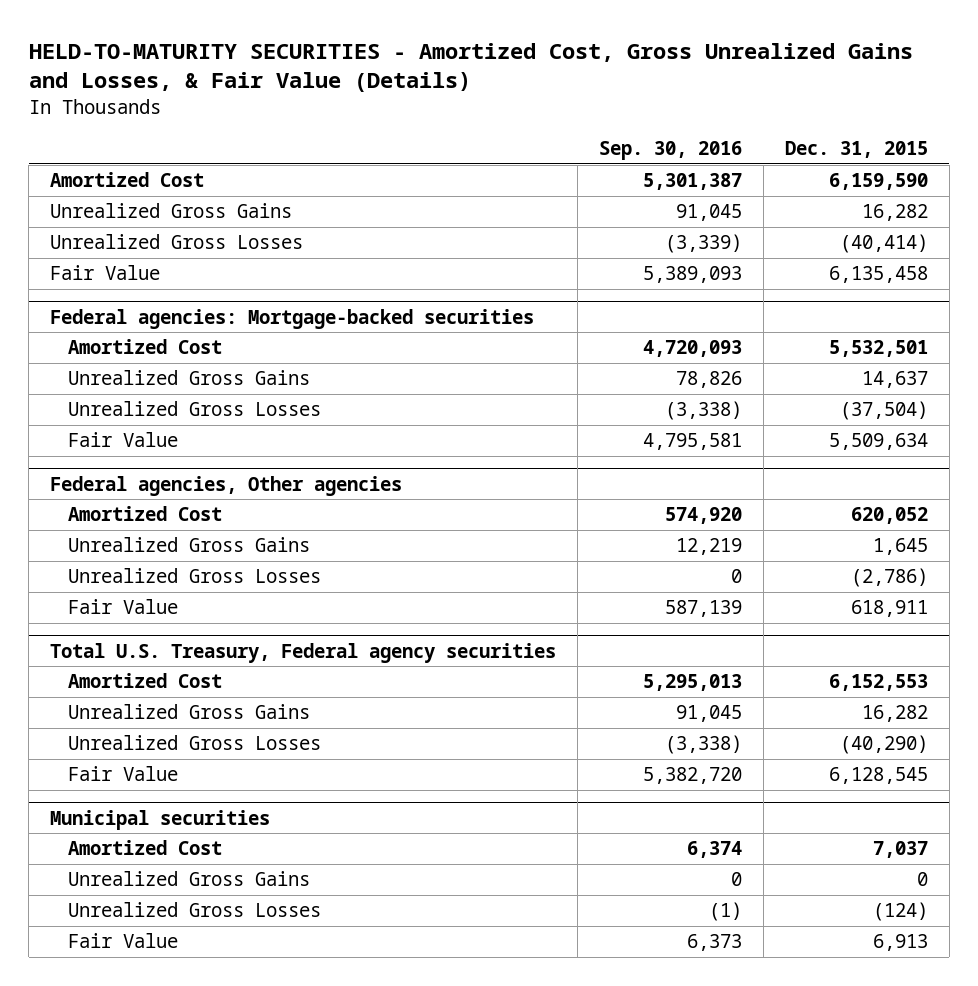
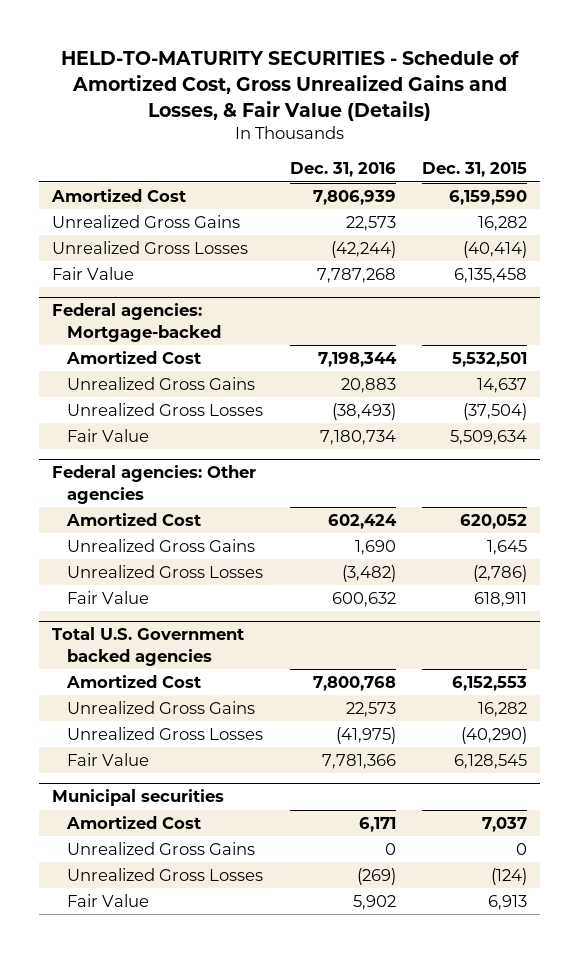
[28,42,913,93] HELD-TO-MATURITY SECURITIES - Amortized Cost, Gross Unrealized Gains and Losses, & Fair Value (Details) -> [60,50,519,121] HELD-TO-MATURITY SECURITIES - Schedule of Amortized Cost, Gross Unrealized Gains and Losses, & Fair Value (Details)
[599,141,743,161] Sep. 30, 2016 -> none
none -> [289,162,396,178] Dec. 31, 2016
[50,308,535,329] Federal agencies: Mortgage-backed securities -> [52,303,222,342] Federal agencies: Mortgage-backed
[50,475,403,496] Federal agencies, Other agencies -> [52,465,257,504] Federal agencies: Other agencies
[50,642,557,663] Total U.S. Treasury, Federal agency securities -> [52,627,245,666] Total U.S. Government backed agencies

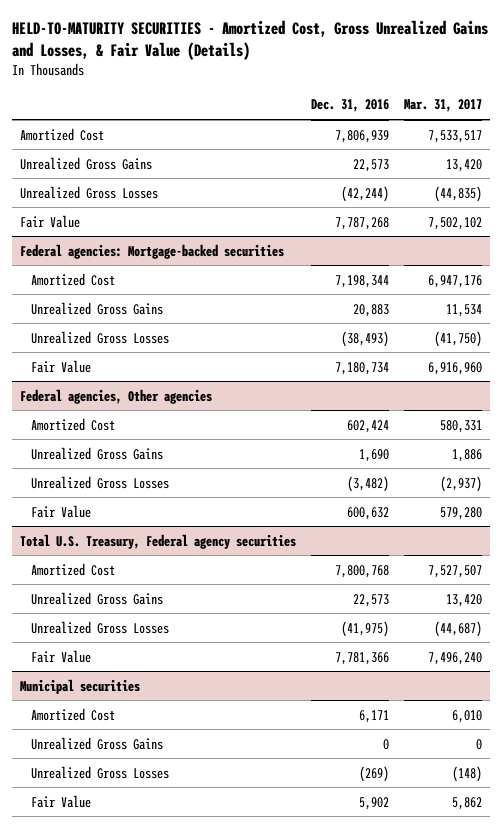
[60,50,519,121] HELD-TO-MATURITY SECURITIES - Schedule of Amortized Cost, Gross Unrealized Gains and Losses, & Fair Value (Details) -> [12,20,489,61] HELD-TO-MATURITY SECURITIES - Amortized Cost, Gross Unrealized Gains and Losses, & Fair Value (Details)
[422,162,528,178] Dec. 31, 2015 -> none
none -> [404,99,483,113] Mar. 31, 2017
[52,303,222,342] Federal agencies: Mortgage-backed -> [19,243,284,259] Federal agencies: Mortgage-backed securities
[52,465,257,504] Federal agencies: Other agencies -> [19,388,212,404] Federal agencies, Other agencies
[52,627,245,666] Total U.S. Government backed agencies -> [19,533,296,549] Total U.S. Treasury, Federal agency securities

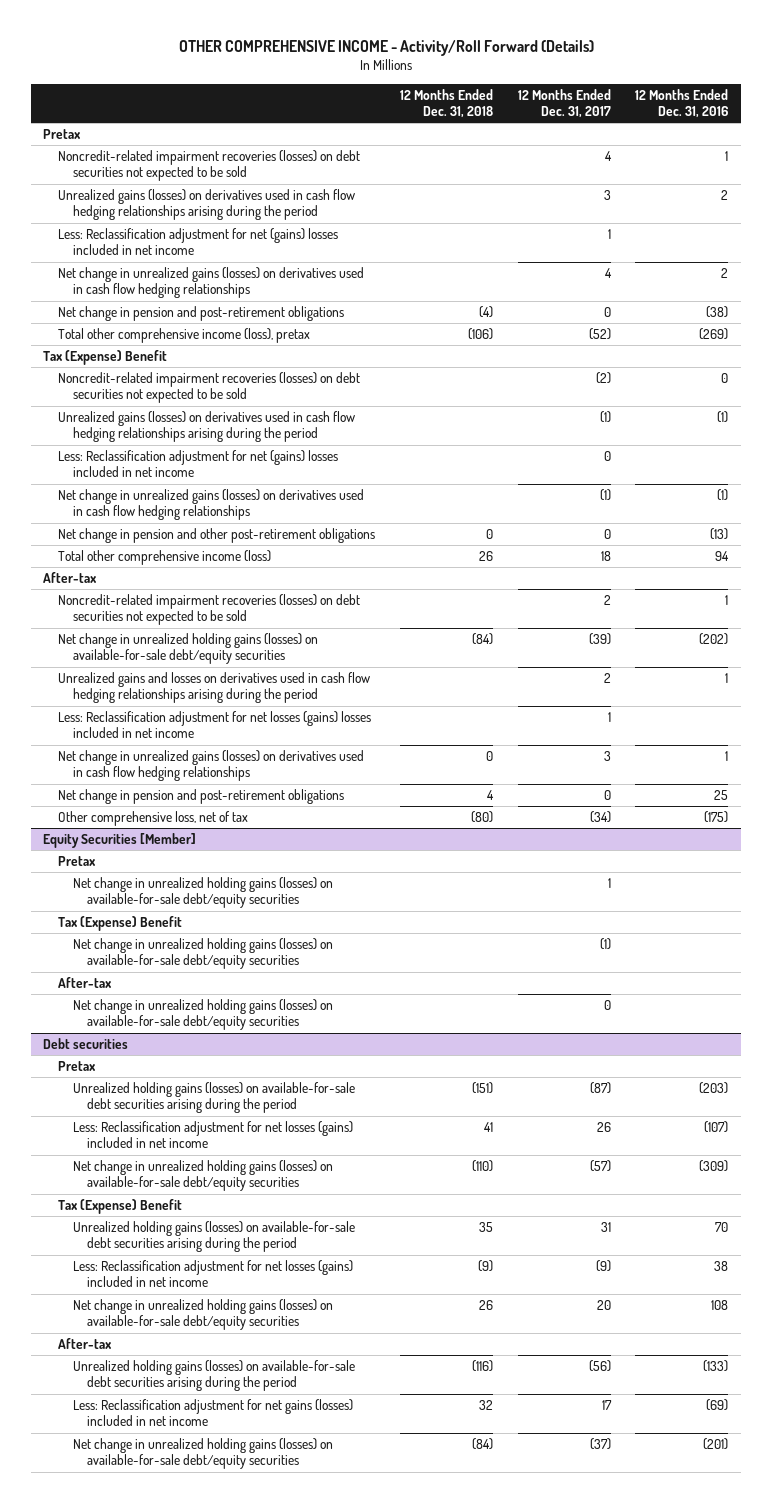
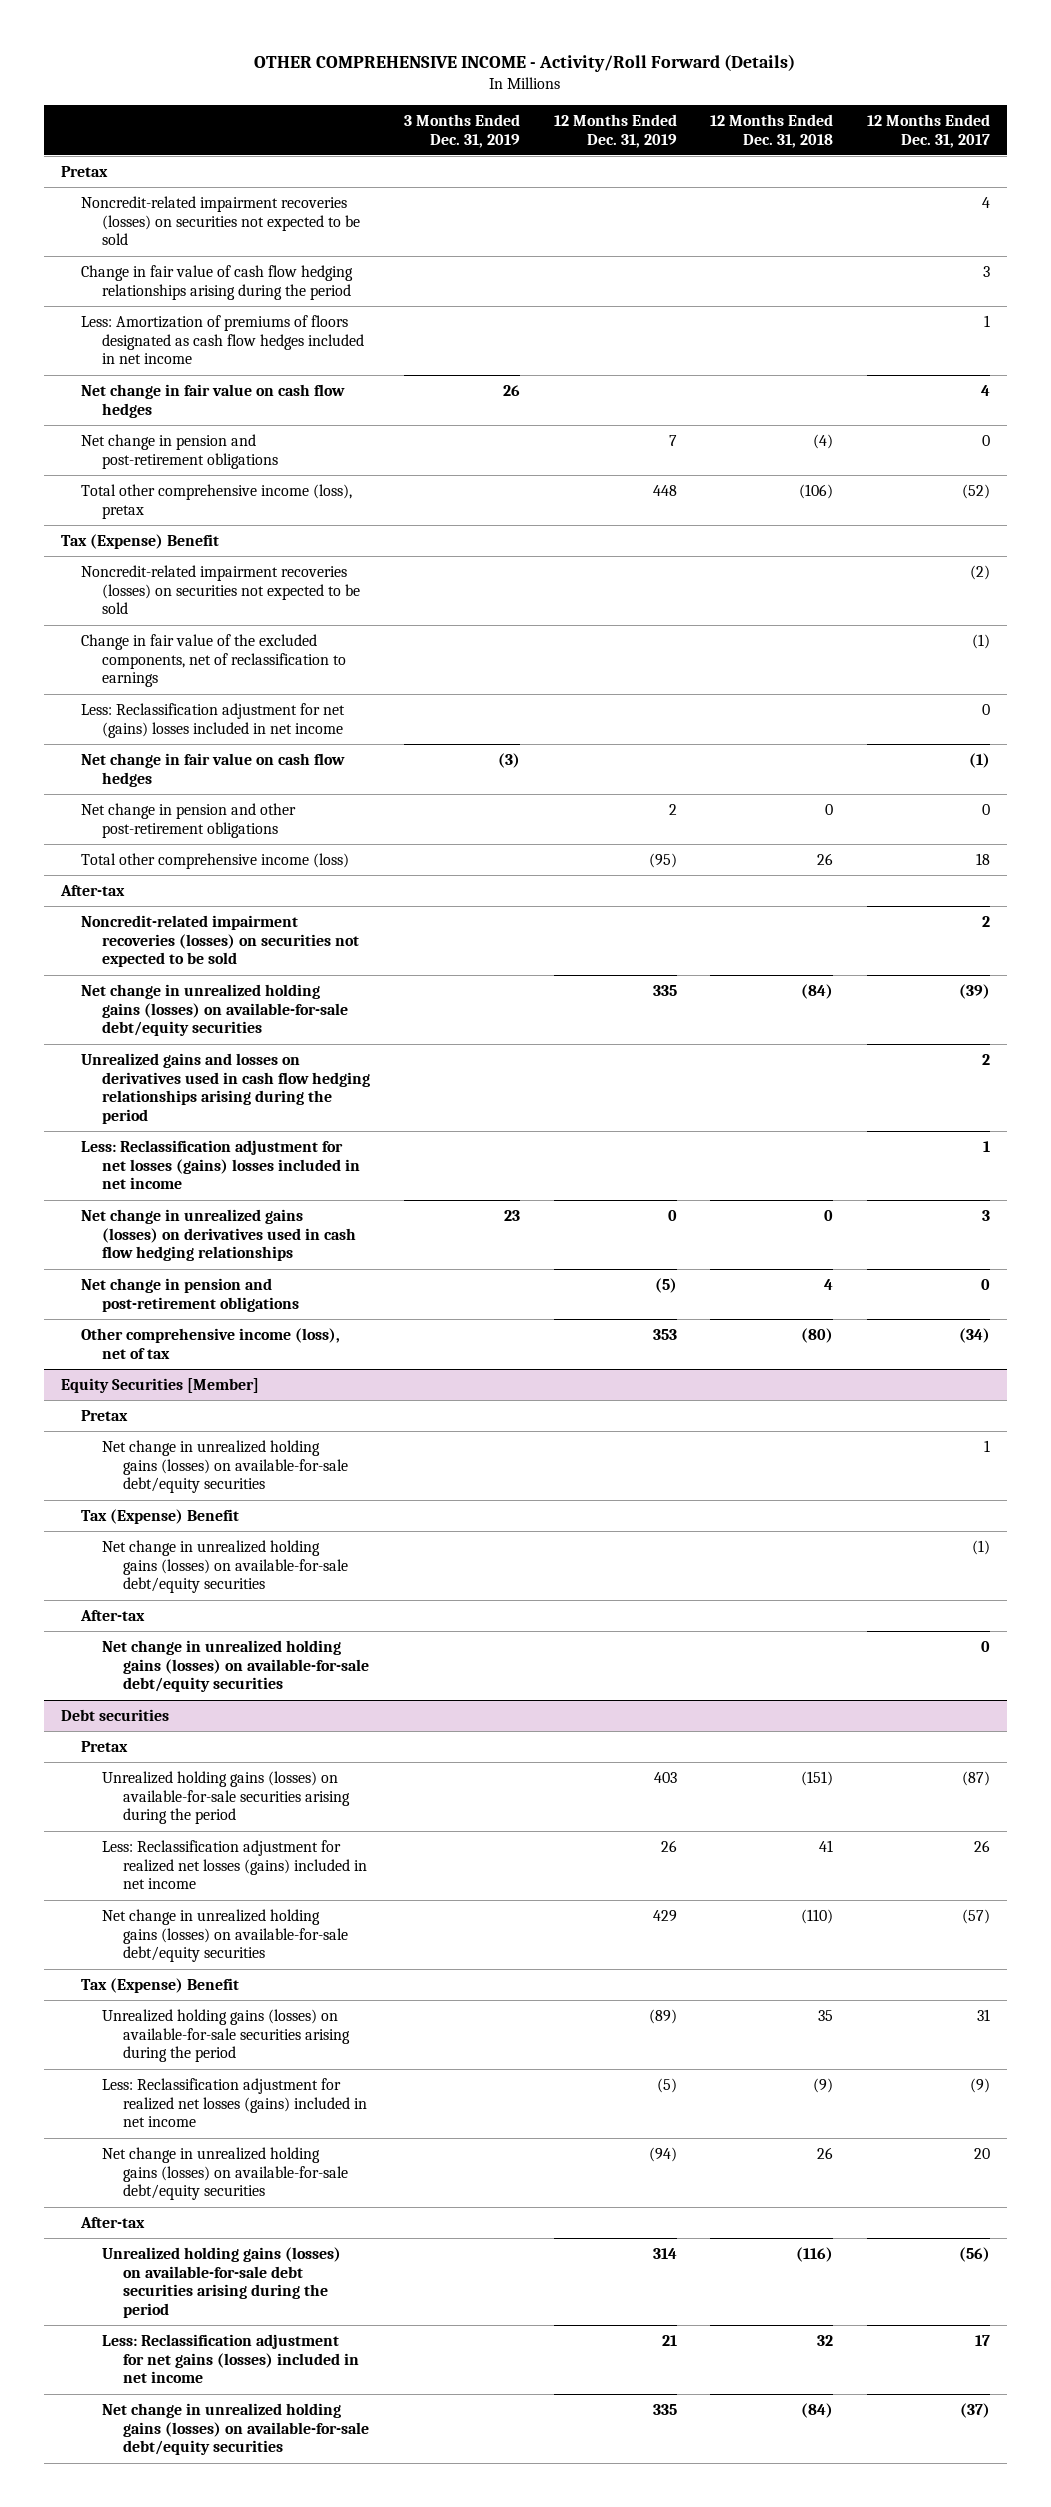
[635,88,729,119] 12 Months Ended Dec. 31, 2016 -> none
none -> [403,113,520,148] 3 Months Ended Dec. 31, 2019
none -> [553,113,677,148] 12 Months Ended Dec. 31, 2019
[57,150,360,182] Noncredit-related impairment recoveries (losses) on debt securities not expected to be sold -> [81,195,361,246] Noncredit-related impairment recoveries (losses) on securities not expected to be sold
[57,189,355,221] Unrealized gains (losses) on derivatives used in cash flow hedging relationships arising during the period -> [81,264,354,300] Change in fair value of cash flow hedging relationships arising during the period
[57,228,338,256] Less: Reclassification adjustment for net (gains) losses included in net income -> [81,314,365,365] Less: Amortization of premiums of floors designated as cash flow hedges included in net income
[57,267,364,299] Net change in unrealized gains (losses) on derivatives used in cash flow hedging relationships -> [81,383,346,418] Net change in fair value on cash flow hedges
[57,372,360,404] Noncredit-related impairment recoveries (losses) on debt securities not expected to be sold -> [81,564,361,615] Noncredit-related impairment recoveries (losses) on securities not expected to be sold
[57,411,355,443] Unrealized gains (losses) on derivatives used in cash flow hedging relationships arising during the period -> [81,633,347,688] Change in fair value of the excluded components, net of reclassification to earnings
[57,489,364,521] Net change in unrealized gains (losses) on derivatives used in cash flow hedging relationships -> [81,752,346,787] Net change in fair value on cash flow hedges
[57,594,360,626] Noncredit-related impairment recoveries (losses) on debt securities not expected to be sold -> [81,914,360,968] Noncredit-related impairment recoveries (losses) on securities not expected to be sold
[57,811,248,827] Other comprehensive loss, net of tax -> [81,1327,341,1359] Other comprehensive income (loss), net of tax
[72,1082,355,1114] Unrealized holding gains (losses) on available-for-sale debt securities arising during the period -> [102,1770,351,1825] Unrealized holding gains (losses) on available-for-sale securities arising during the period
[72,1121,353,1149] Less: Reclassification adjustment for net losses (gains) included in net income -> [102,1839,368,1890] Less: Reclassification adjustment for realized net losses (gains) included in net income
[72,1221,355,1253] Unrealized holding gains (losses) on available-for-sale debt securities arising during the period -> [102,2008,351,2063] Unrealized holding gains (losses) on available-for-sale securities arising during the period
[72,1260,353,1288] Less: Reclassification adjustment for net losses (gains) included in net income -> [102,2077,368,2128] Less: Reclassification adjustment for realized net losses (gains) included in net income

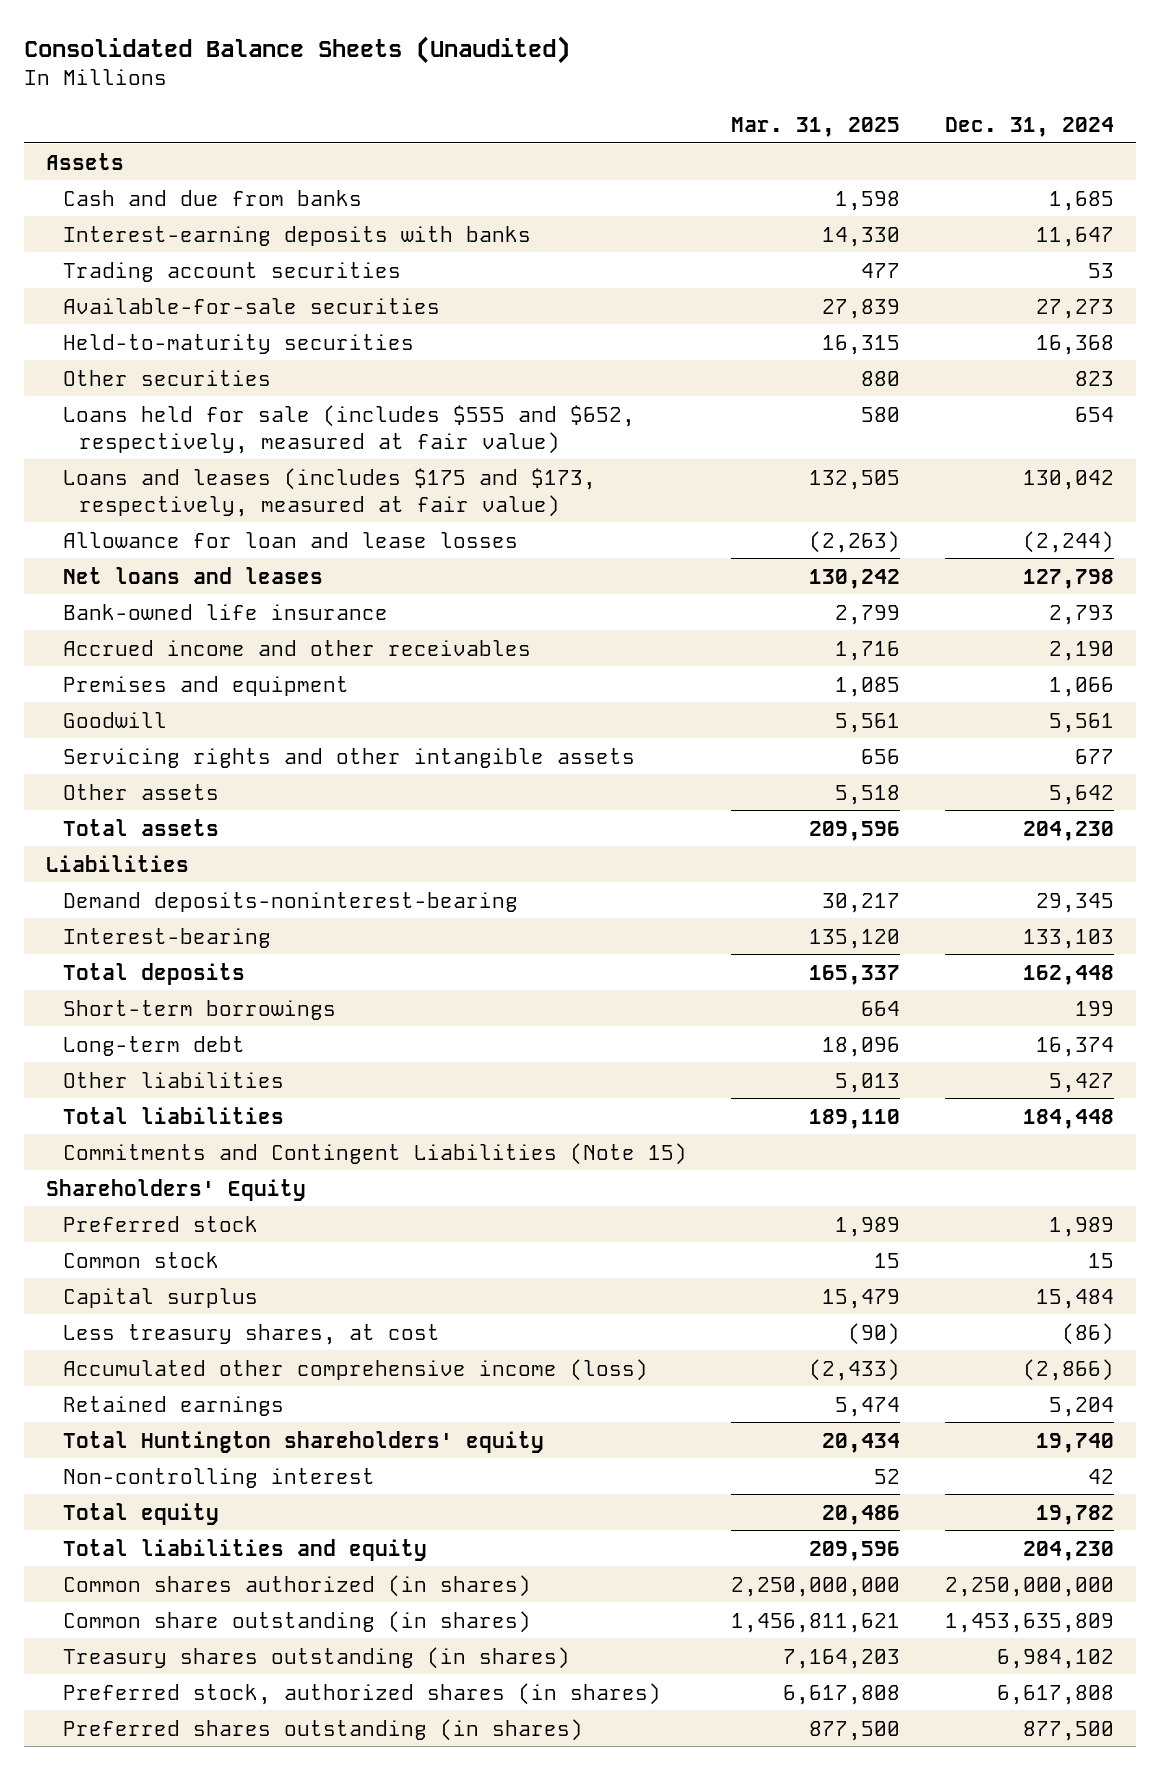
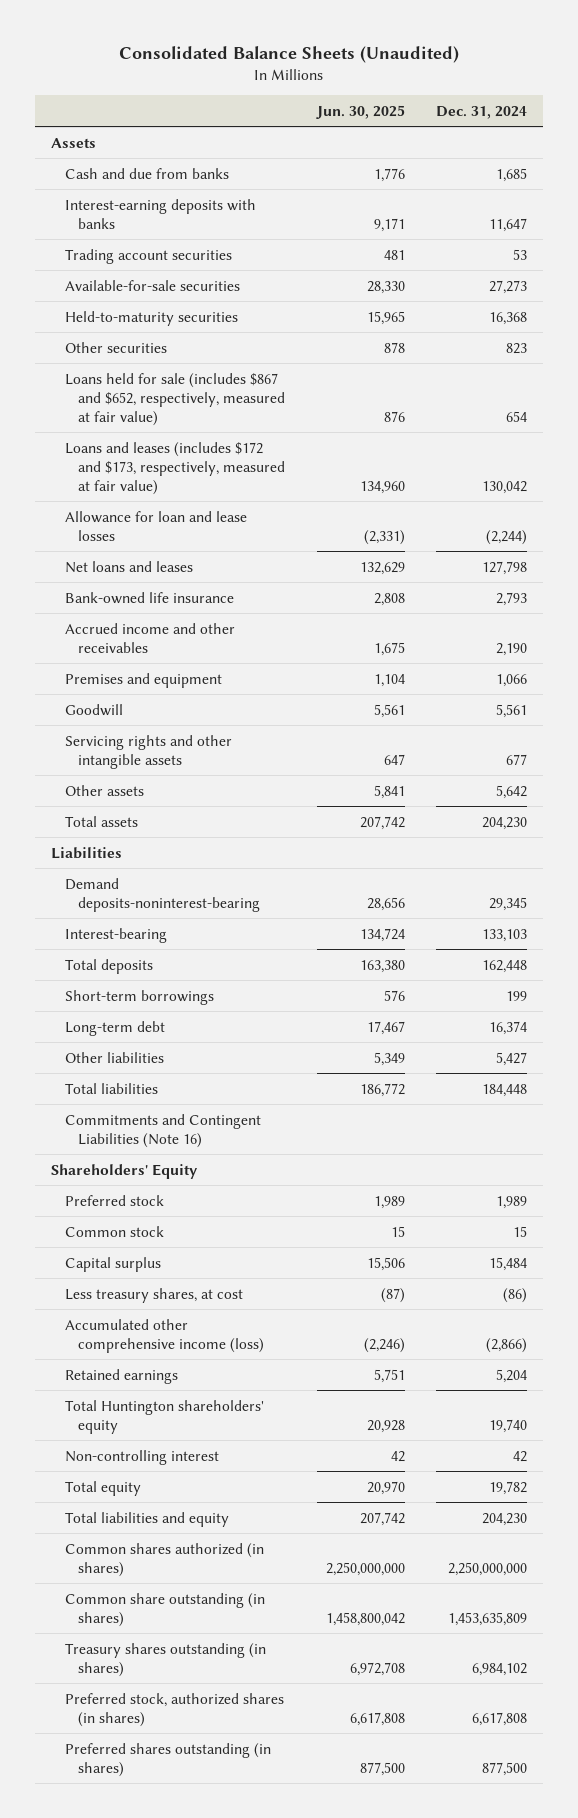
[731,116,901,137] Mar. 31, 2025 -> none
none -> [315,104,405,119] Jun. 30, 2025
[62,404,635,454] Loans held for sale (includes $555 and $652, respectively, measured at fair value) -> [64,372,286,426] Loans held for sale (includes $867 and $652, respectively, measured at fair value)
[62,467,596,517] Loans and leases (includes $175 and $173, respectively, measured at fair value) -> [64,441,286,495] Loans and leases (includes $172 and $173, respectively, measured at fair value)
[62,1142,687,1165] Commitments and Contingent Liabilities (Note 15) -> [64,1113,261,1148] Commitments and Contingent Liabilities (Note 16)

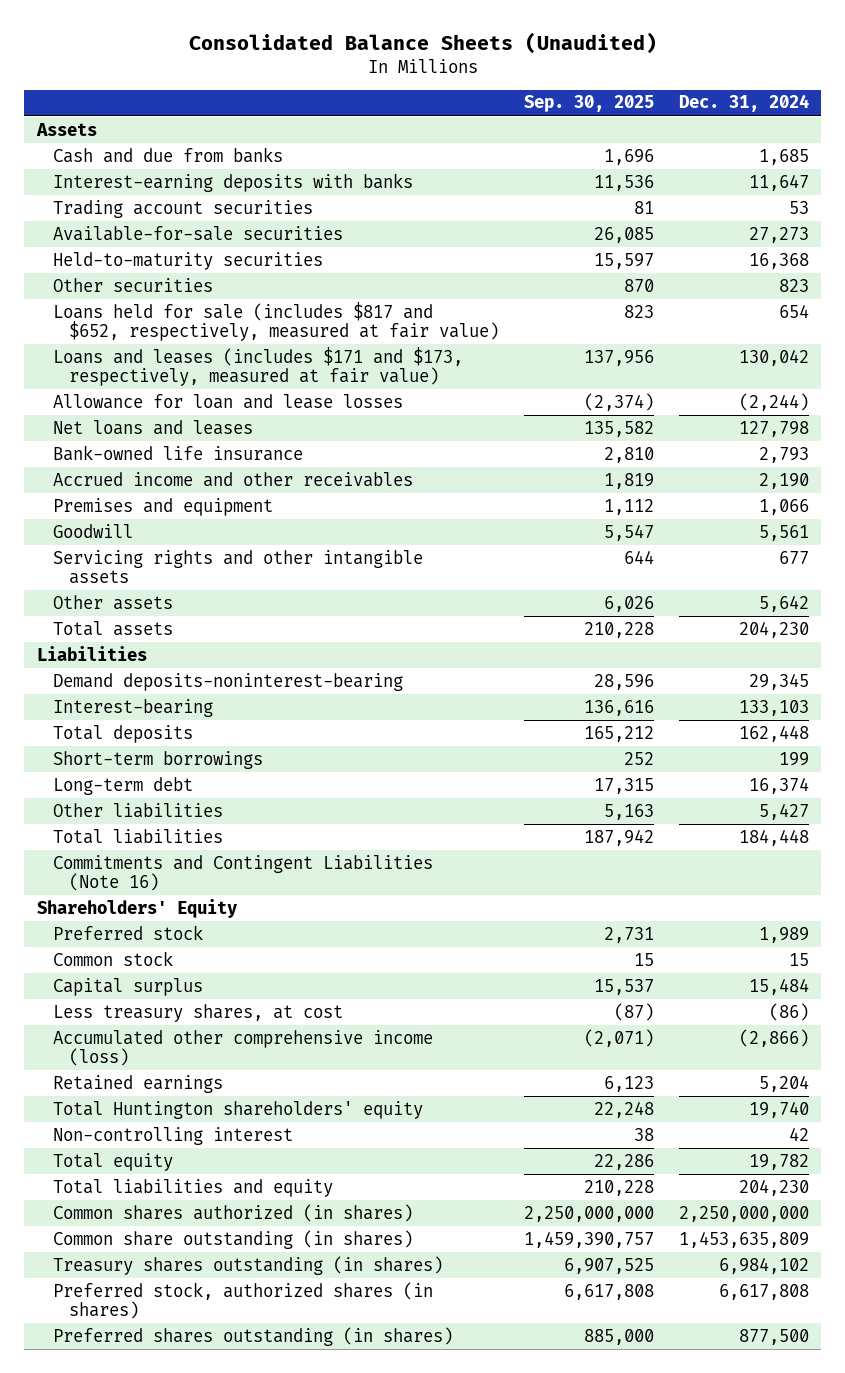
[315,104,405,119] Jun. 30, 2025 -> none
none -> [523,95,654,113] Sep. 30, 2025
[64,372,286,426] Loans held for sale (includes $867 and $652, respectively, measured at fair value) -> [52,301,499,342] Loans held for sale (includes $817 and $652, respectively, measured at fair value)
[64,441,286,495] Loans and leases (includes $172 and $173, respectively, measured at fair value) -> [52,346,463,387] Loans and leases (includes $171 and $173, respectively, measured at fair value)

